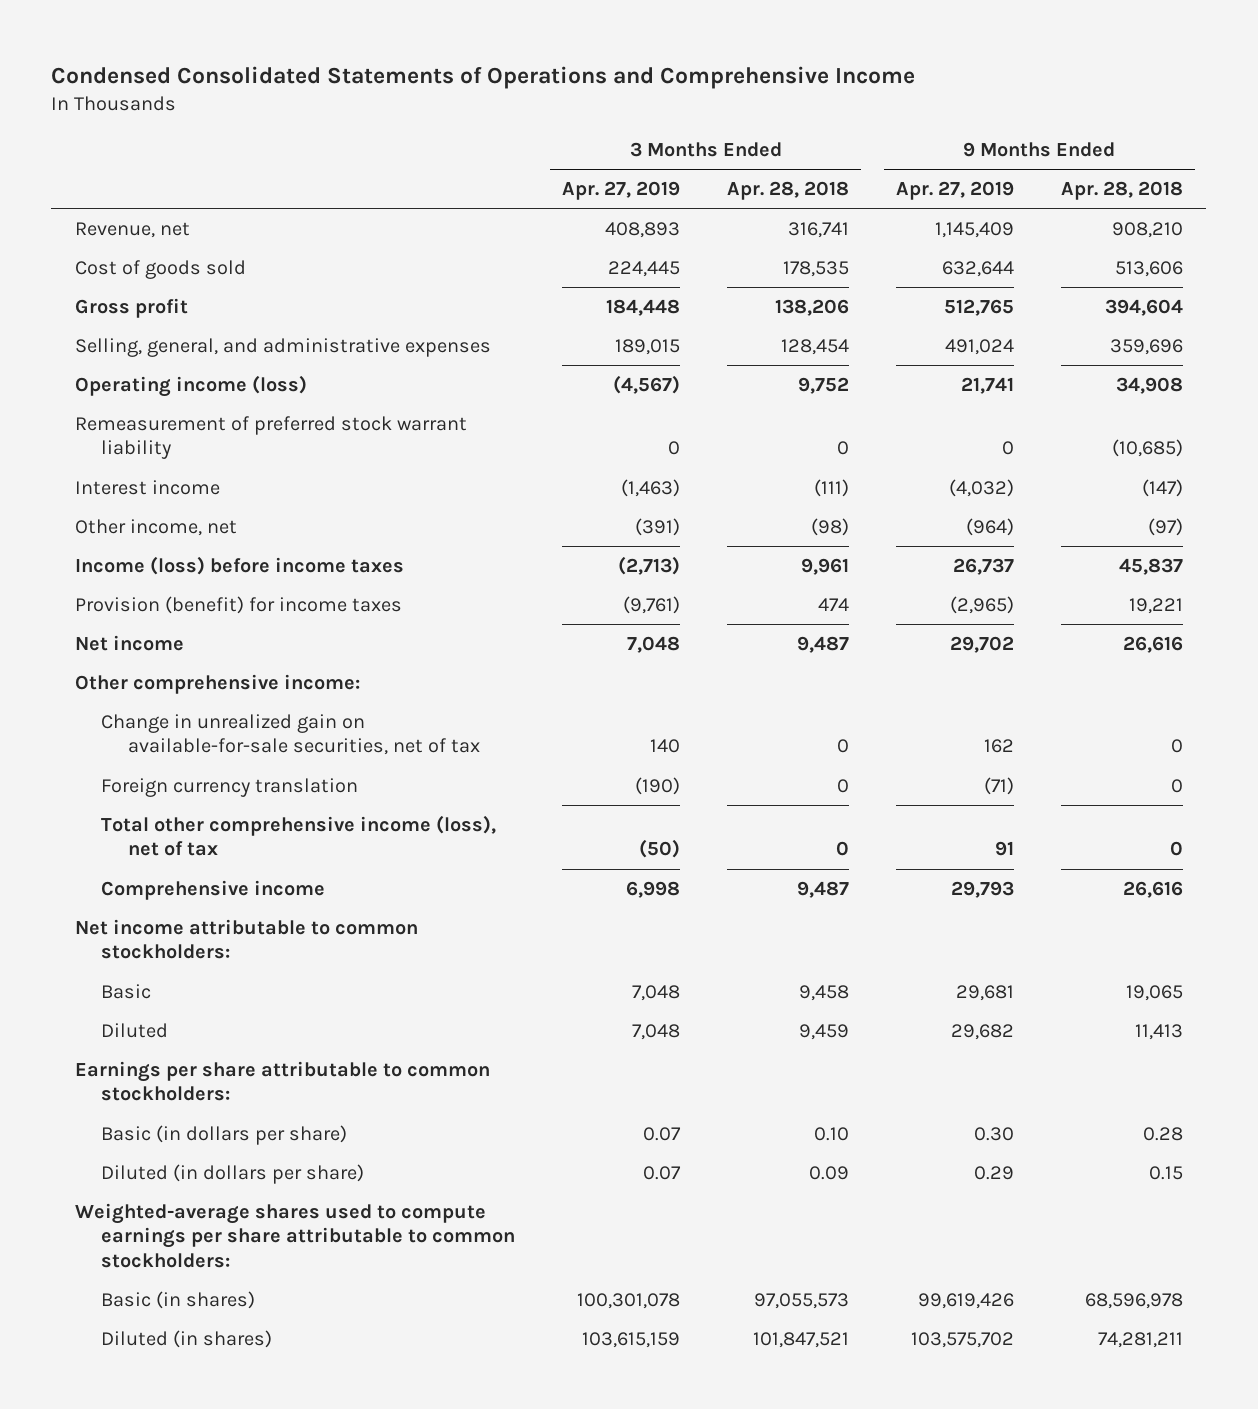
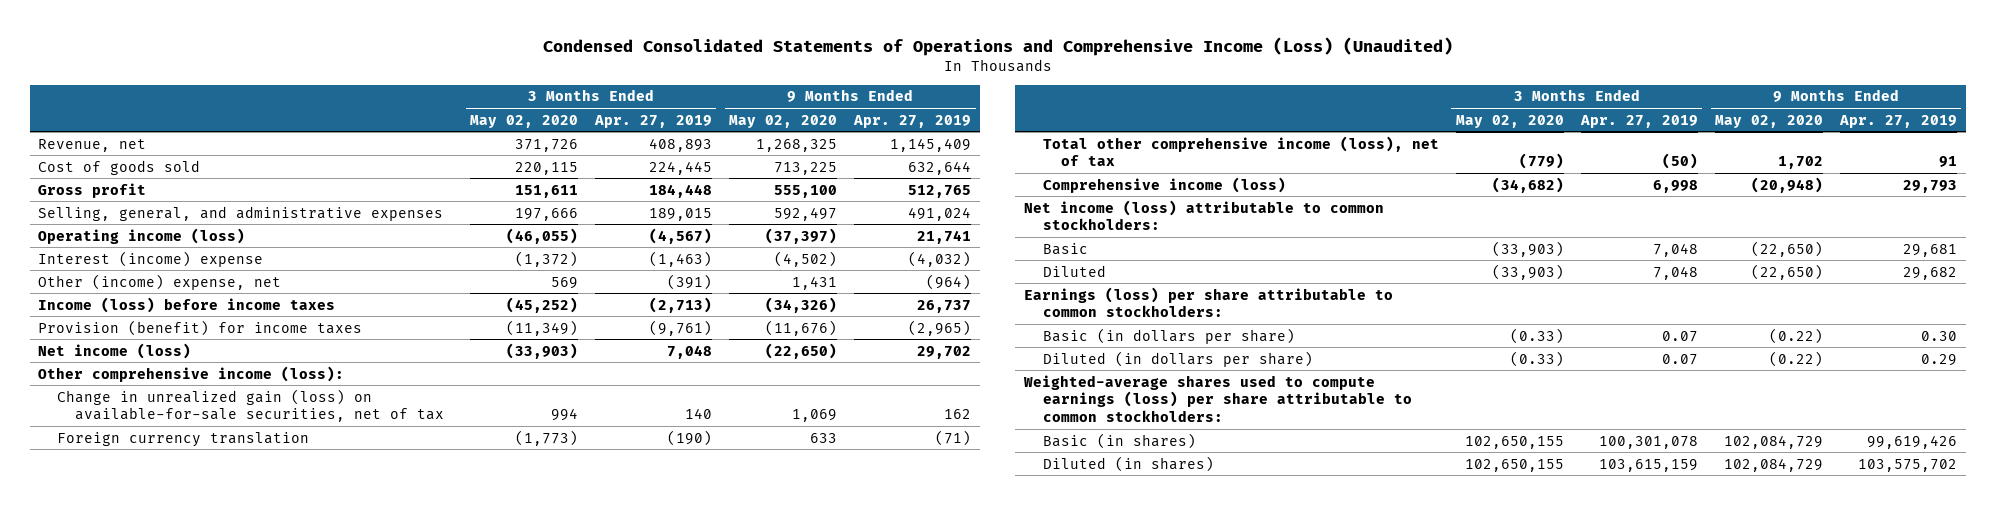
[51,65,916,89] Condensed Consolidated Statements of Operations and Comprehensive Income -> [542,36,1453,56] Condensed Consolidated Statements of Operations and Comprehensive Income (Loss) (Unaudited)
[727,180,850,200] Apr. 28, 2018 -> none
[1060,180,1183,200] Apr. 28, 2018 -> none
none -> [470,114,579,128] May 02, 2020
none -> [729,114,838,128] May 02, 2020
[74,415,467,460] Remeasurement of preferred stock warrant liability -> none
[74,479,220,495] Interest income -> [38,250,264,267] Interest (income) expense
[74,518,237,536] Other income, net -> [38,273,282,290] Other (income) expense, net
[74,634,184,651] Net income -> [38,342,192,359] Net income (loss)
[74,673,360,694] Other comprehensive income: -> [38,365,345,382] Other comprehensive income (loss):
[101,713,480,756] Change in unrealized gain on available-for-sale securities, net of tax -> [56,388,445,423] Change in unrealized gain (loss) on available-for-sale securities, net of tax
[101,879,326,900] Comprehensive income -> [1042,176,1286,193] Comprehensive income (loss)
[74,918,418,960] Net income attributable to common stockholders: -> [1023,199,1384,231] Net income (loss) attributable to common stockholders:
[74,1060,490,1102] Earnings per share attributable to common stockholders: -> [1023,286,1393,318] Earnings (loss) per share attributable to common stockholders:
[74,1202,516,1268] Weighted-average shares used to compute earnings per share attributable to common stockholders: -> [1022,374,1412,423] Weighted-average shares used to compute earnings (loss) per share attributable to common stockholders:

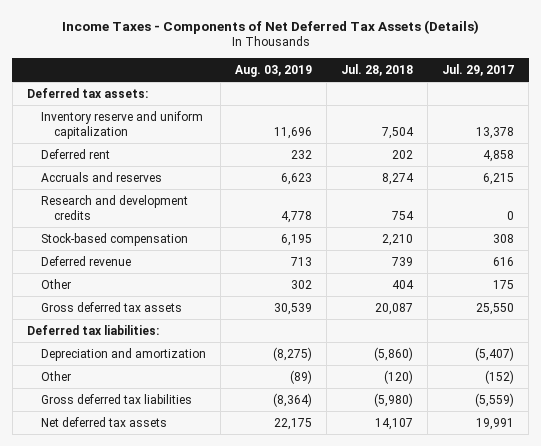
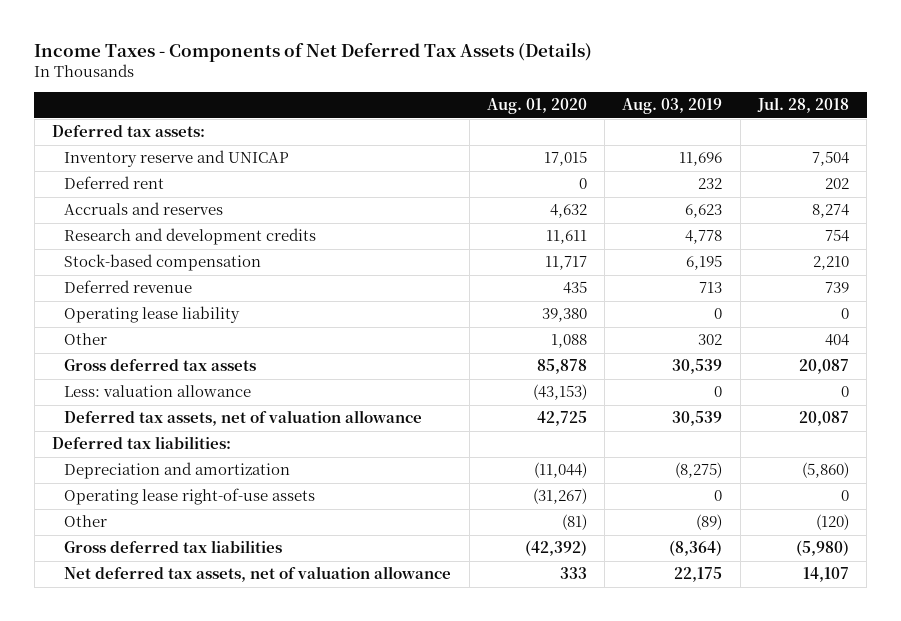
[442,63,515,76] Jul. 29, 2017 -> none
none -> [486,98,587,115] Aug. 01, 2020
[40,110,203,139] Inventory reserve and uniform capitalization -> [64,150,290,168] Inventory reserve and UNICAP
none -> [64,306,241,324] Operating lease liability
none -> [64,385,252,398] Less: valuation allowance
none -> [64,410,423,427] Deferred tax assets, net of valuation allowance
none -> [64,488,316,506] Operating lease right-of-use assets
[40,416,167,427] Net deferred tax assets -> [64,566,452,583] Net deferred tax assets, net of valuation allowance

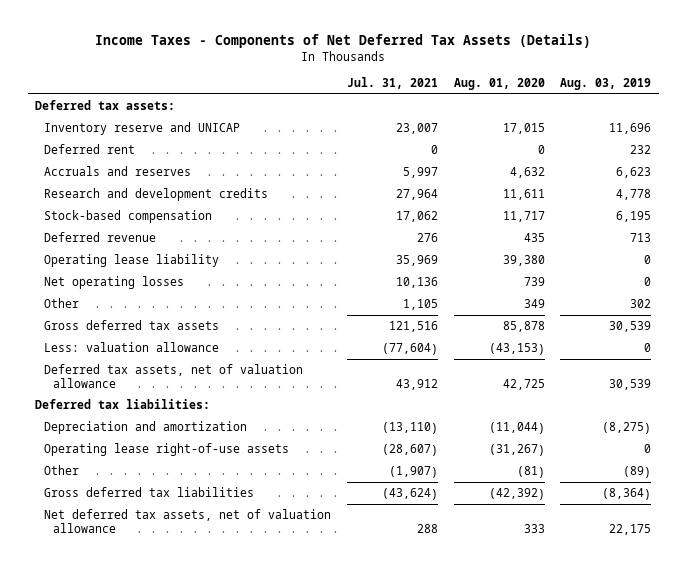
[756,97,849,114] Jul. 28, 2018 -> none
none -> [347,77,439,90] Jul. 31, 2021
none -> [44,275,185,289] Net operating losses
[550,334,587,349] 1,088 -> [523,298,545,308] 349

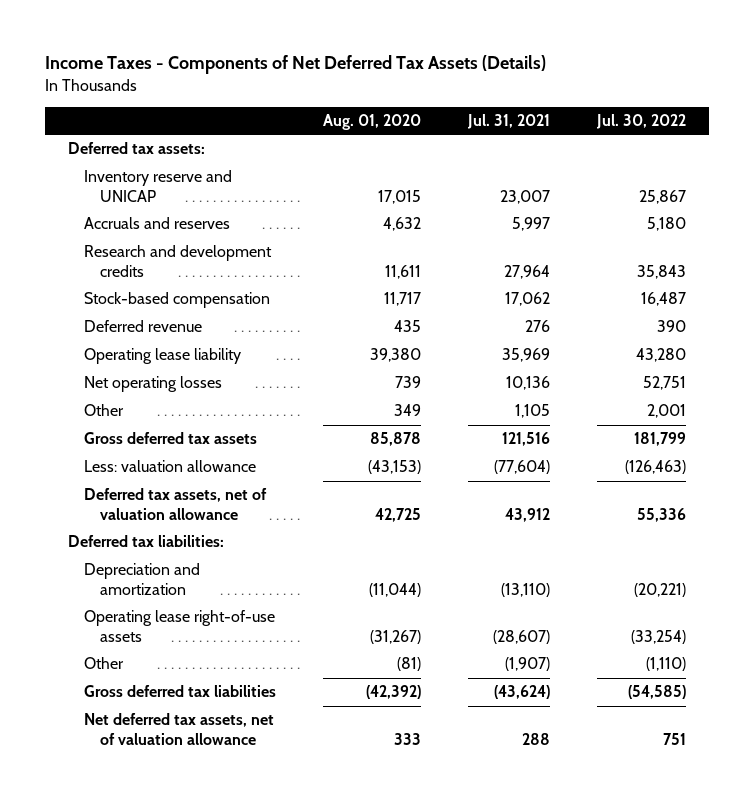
[560,78,652,91] Aug. 03, 2019 -> none
none -> [595,113,686,129] Jul. 30, 2022
[44,143,136,154] Deferred rent -> none

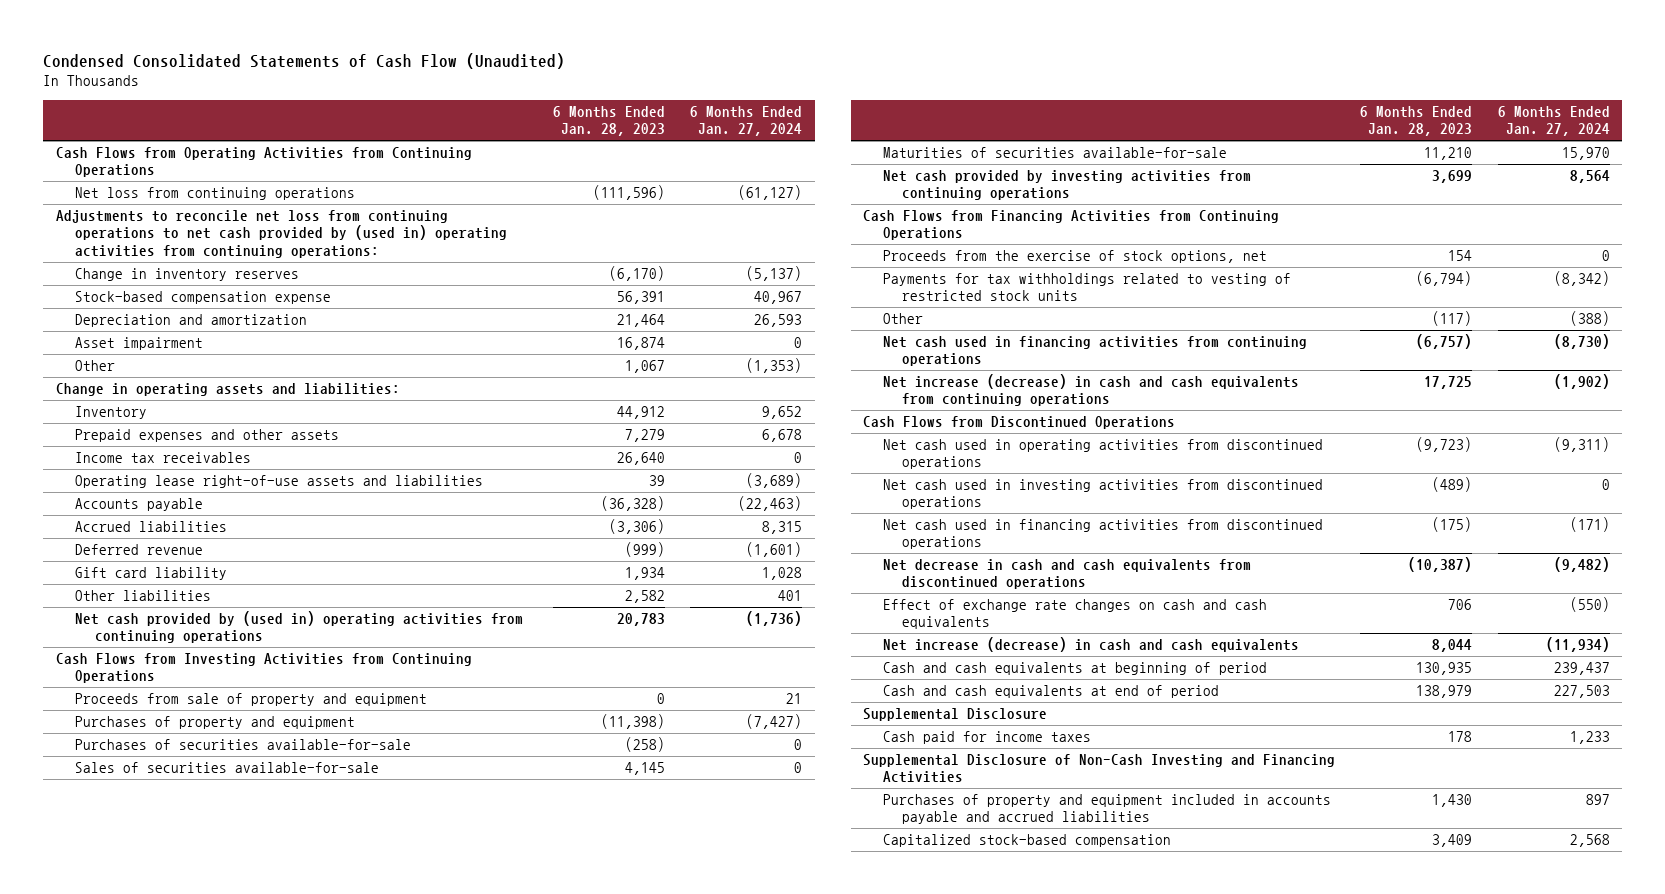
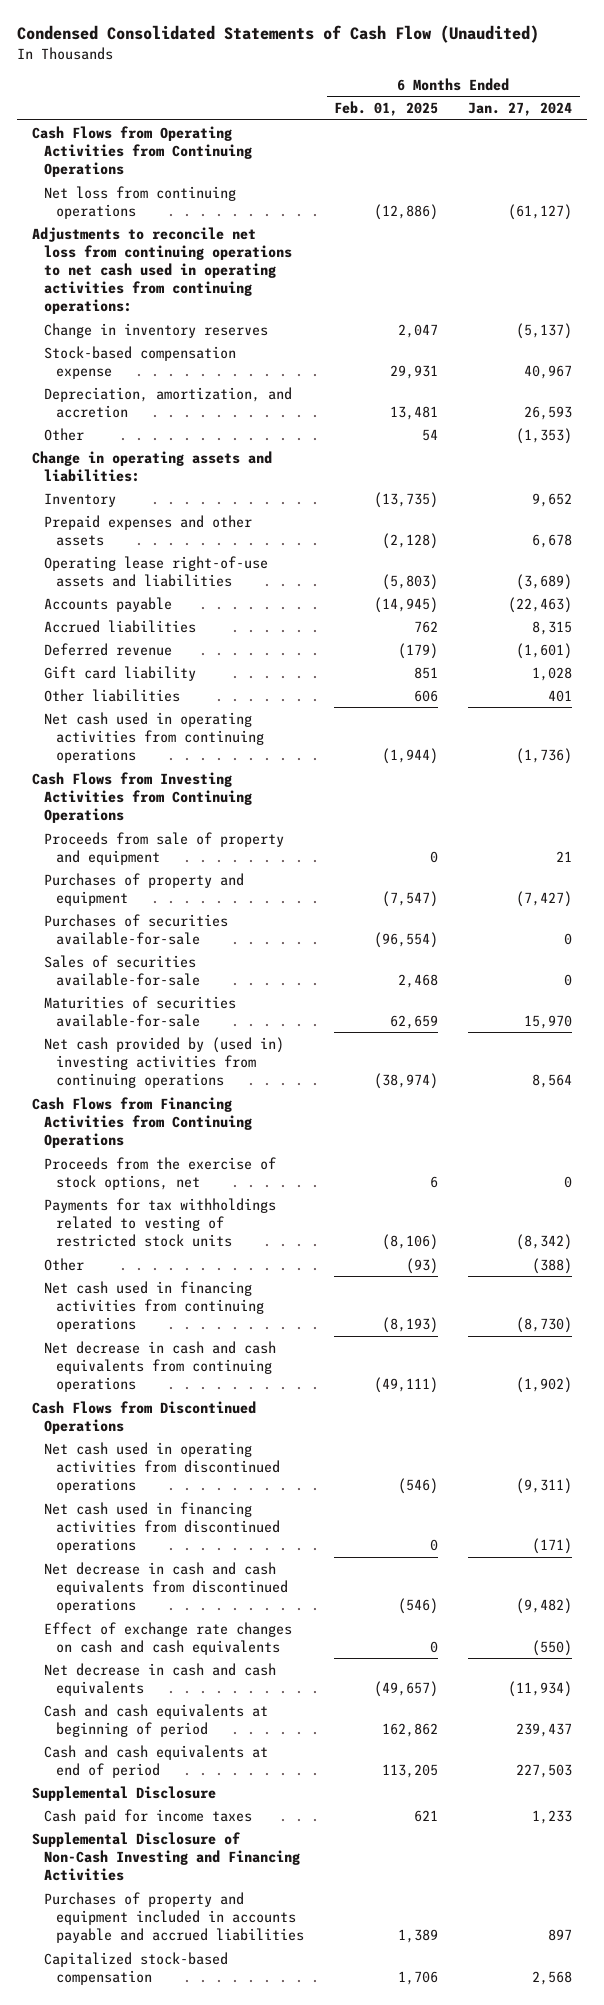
[552,105,665,137] 6 Months Ended Jan. 28, 2023 -> none
none -> [334,101,439,117] Feb. 01, 2025
[55,210,508,258] Adjustments to reconcile net loss from continuing operations to net cash provided by (used in) operating activities from continuing operations: -> [31,226,293,315] Adjustments to reconcile net loss from continuing operations to net cash used in operating activities from continuing operations:
[75,337,204,351] Asset impairment -> none
[75,314,308,328] Depreciation and amortization -> [44,386,293,418] Depreciation, amortization, and accretion
[75,452,252,464] Income tax receivables -> none
[75,611,524,644] Net cash provided by (used in) operating activities from continuing operations -> [44,711,265,763] Net cash used in operating activities from continuing operations
[882,170,1251,201] Net cash provided by investing activities from continuing operations -> [44,1036,285,1088] Net cash provided by (used in) investing activities from continuing operations
[882,374,1299,407] Net increase (decrease) in cash and cash equivalents from continuing operations -> [44,1340,277,1392] Net decrease in cash and cash equivalents from continuing operations
[882,479,1323,510] Net cash used in investing activities from discontinued operations -> none
[882,637,1299,653] Net increase (decrease) in cash and cash equivalents -> [44,1662,277,1696] Net decrease in cash and cash equivalents

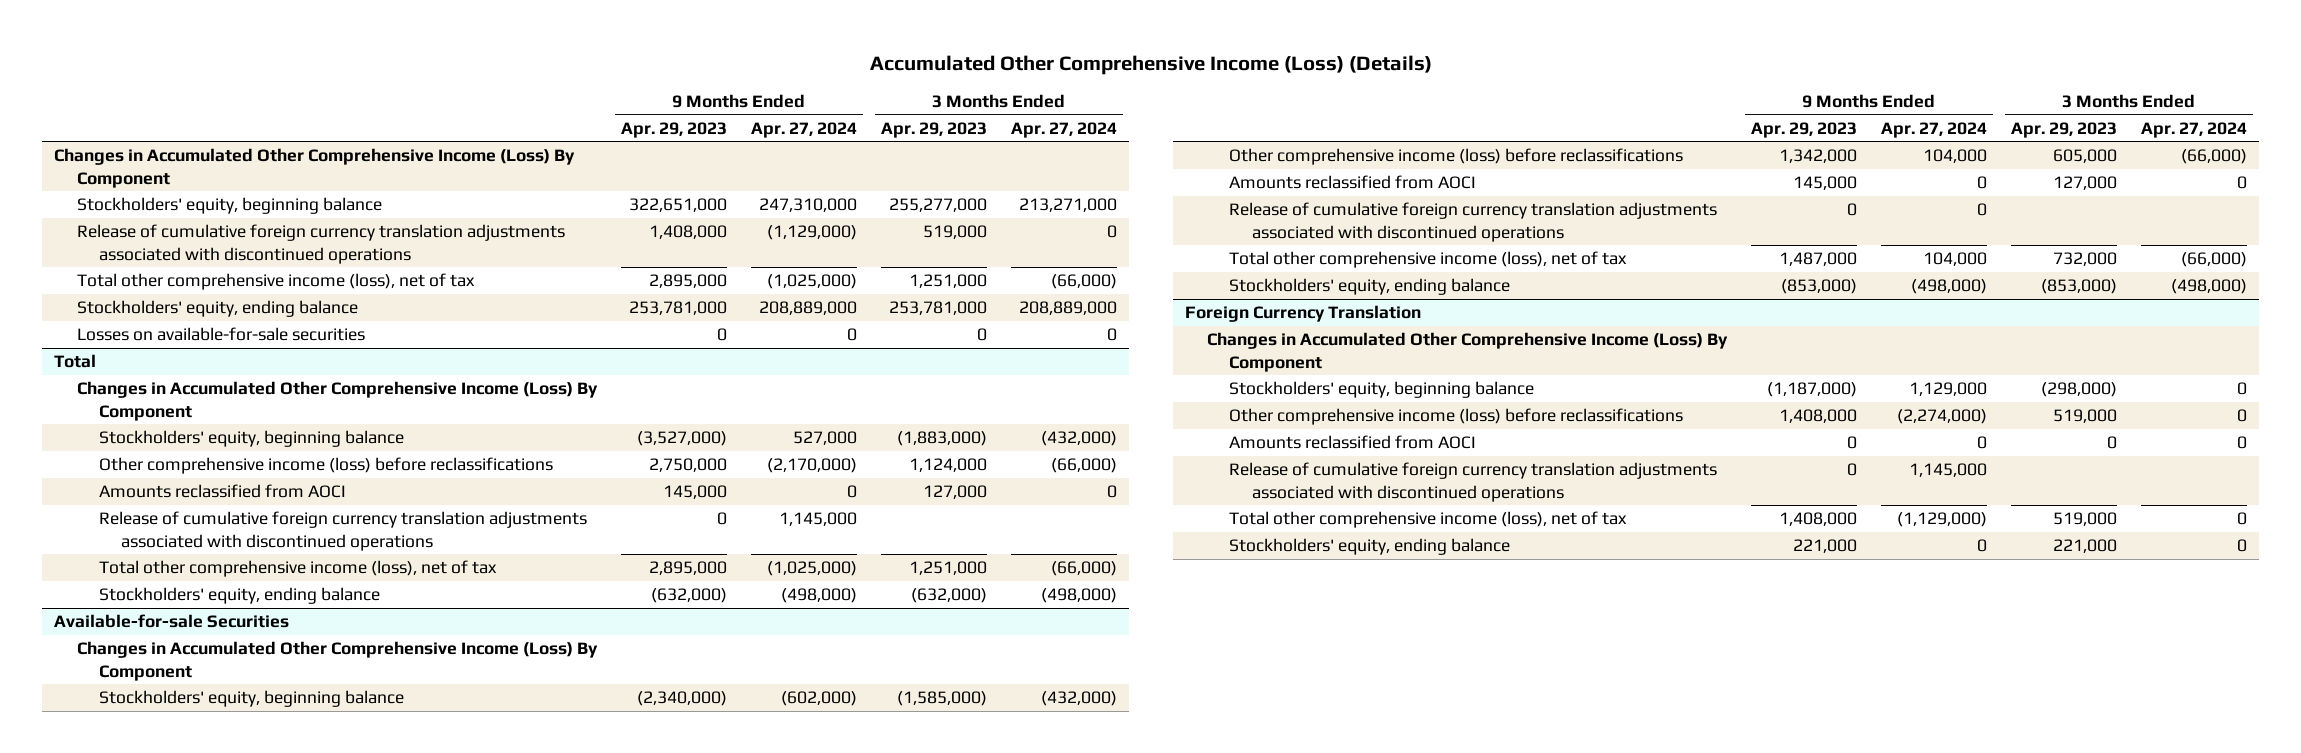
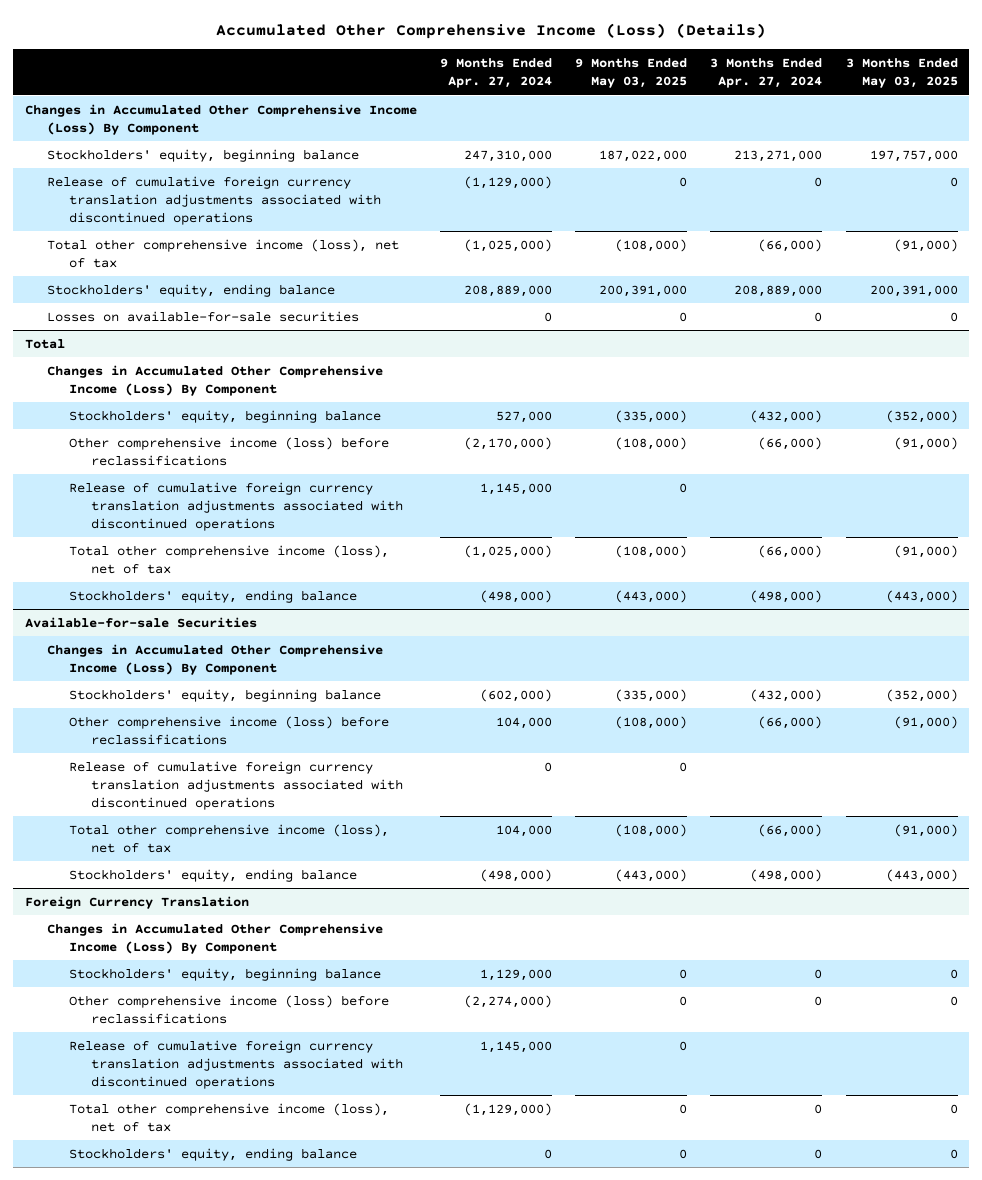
[620,121,727,138] Apr. 29, 2023 -> none
[880,121,987,138] Apr. 29, 2023 -> none
none -> [575,58,688,89] 9 Months Ended May 03, 2025
none -> [845,58,958,89] 3 Months Ended May 03, 2025
[98,484,346,499] Amounts reclassified from AOCI -> none
[1229,175,1477,190] Amounts reclassified from AOCI -> none
[1229,435,1477,450] Amounts reclassified from AOCI -> none

